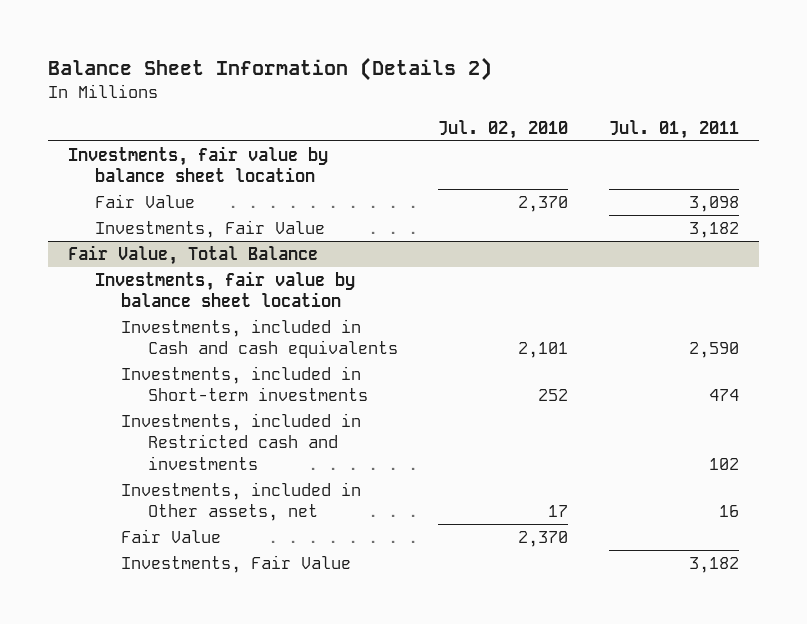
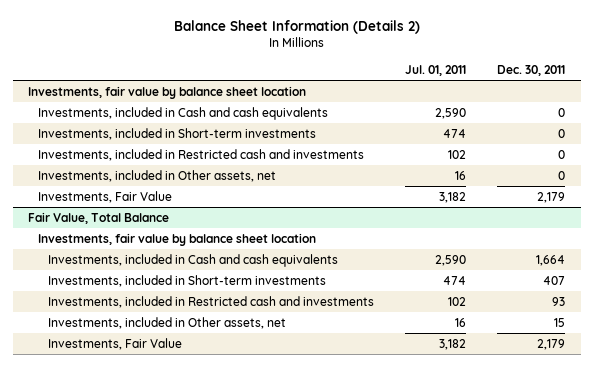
[438,119,569,139] Jul. 02, 2010 -> none
none -> [497,64,566,76] Dec. 30, 2011
[94,193,195,208] Fair Value -> none
none -> [38,106,329,120] Investments, included in Cash and cash equivalents
none -> [38,127,317,140] Investments, included in Short-term investments
none -> [38,148,365,161] Investments, included in Restricted cash and investments
none -> [38,169,277,182] Investments, included in Other assets, net
[121,528,222,543] Fair Value -> none

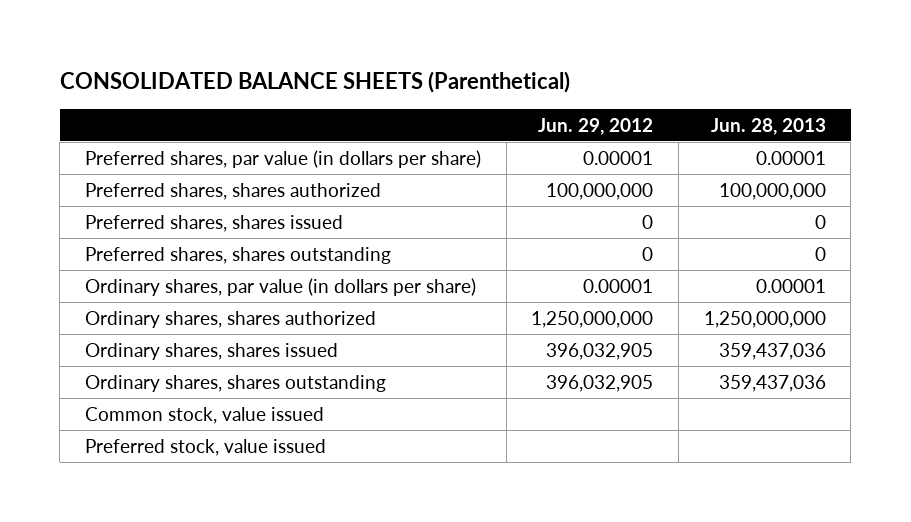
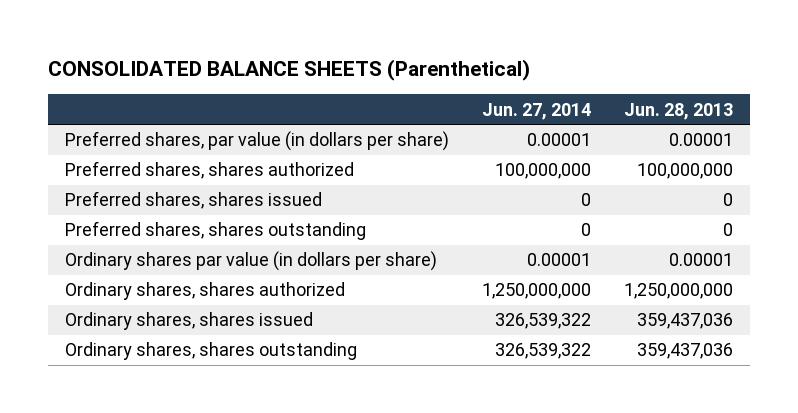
[538,117,654,135] Jun. 29, 2012 -> none
none -> [482,102,592,120] Jun. 27, 2014
[84,278,476,297] Ordinary shares, par value (in dollars per share) -> [64,251,437,272] Ordinary shares par value (in dollars per share)
[84,407,324,425] Common stock, value issued -> none
[84,439,326,457] Preferred stock, value issued -> none

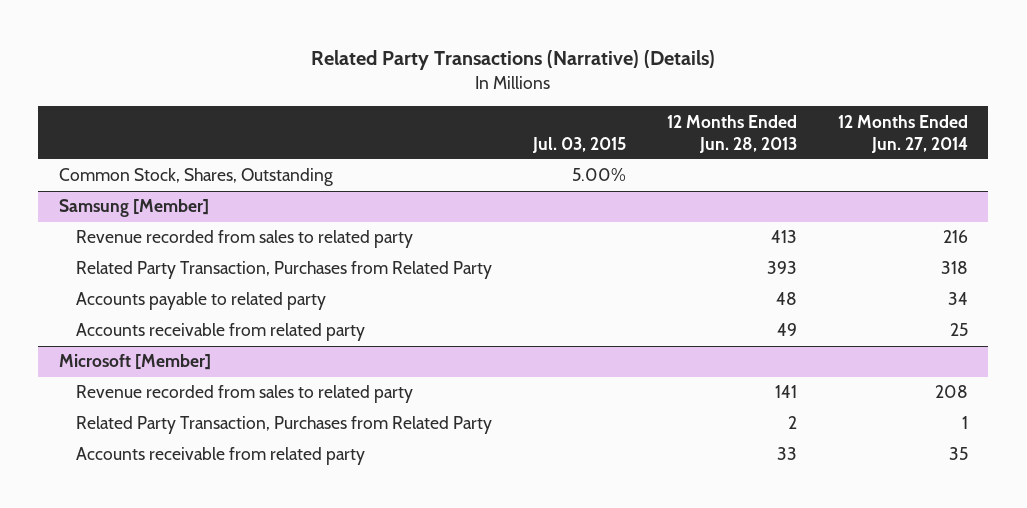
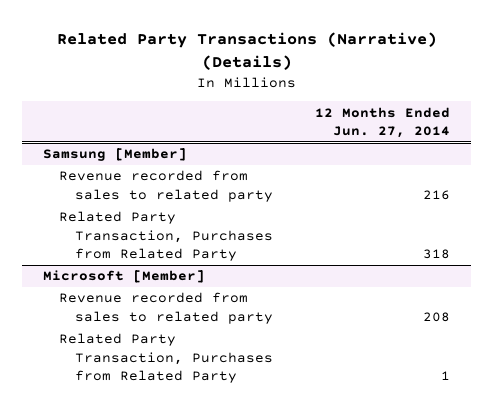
[532,136,627,153] Jul. 03, 2015 -> none
[666,114,797,153] 12 Months Ended Jun. 28, 2013 -> none
[58,168,333,187] Common Stock, Shares, Outstanding -> none
[76,292,327,311] Accounts payable to related party -> none
[76,323,366,342] Accounts receivable from related party -> none
[76,447,366,466] Accounts receivable from related party -> none

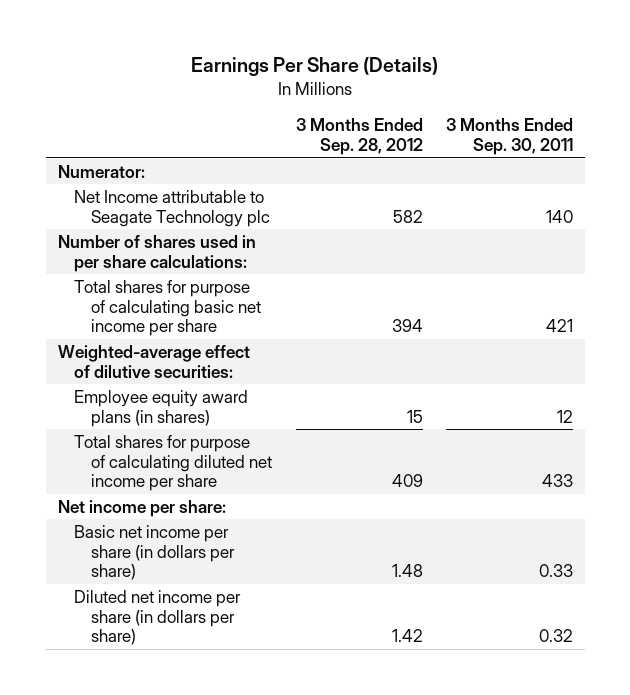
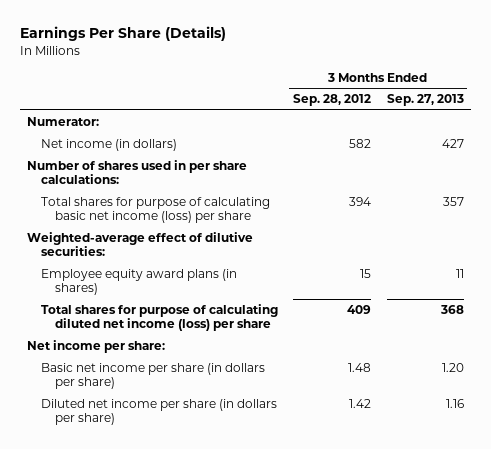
[445,118,573,156] 3 Months Ended Sep. 30, 2011 -> none
none -> [386,94,464,107] Sep. 27, 2013
[74,189,271,227] Net Income attributable to Seagate Technology plc -> [41,139,178,152] Net income (in dollars)
[74,279,262,337] Total shares for purpose of calculating basic net income per share -> [41,197,271,224] Total shares for purpose of calculating basic net income (loss) per share
[74,434,273,492] Total shares for purpose of calculating diluted net income per share -> [41,304,279,332] Total shares for purpose of calculating diluted net income (loss) per share

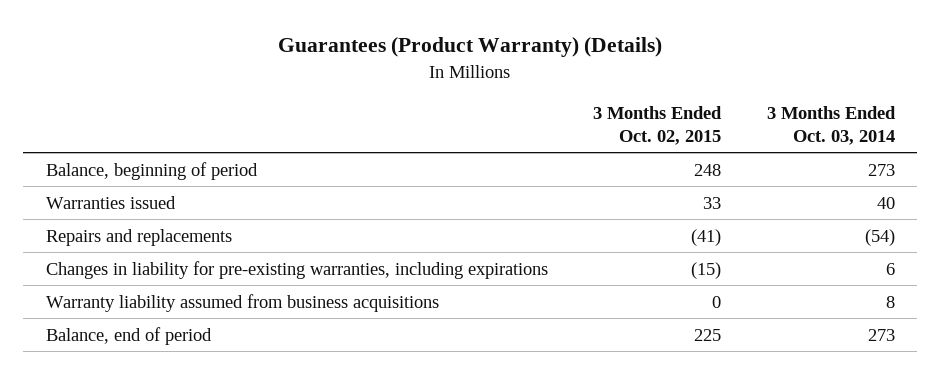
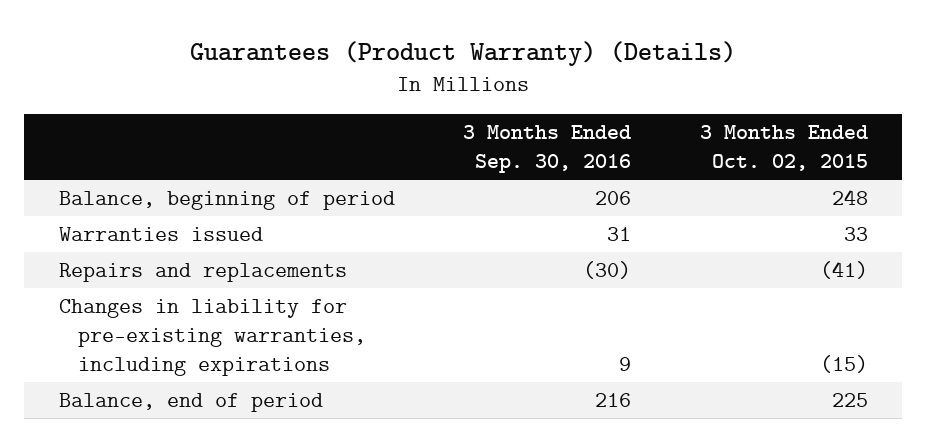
[766,105,896,145] 3 Months Ended Oct. 03, 2014 -> none
none -> [463,125,632,174] 3 Months Ended Sep. 30, 2016
[46,293,440,312] Warranty liability assumed from business acquisitions -> none

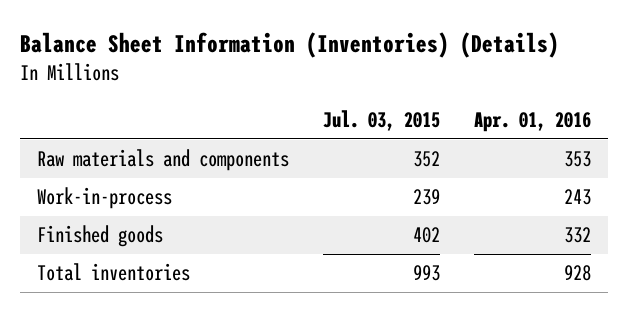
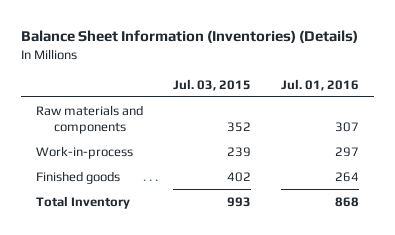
[473,112,591,133] Apr. 01, 2016 -> none
none -> [281,78,360,91] Jul. 01, 2016
[36,263,190,282] Total inventories -> [35,195,130,209] Total Inventory

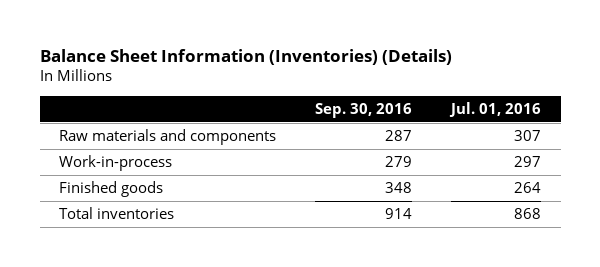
[173,78,252,91] Jul. 03, 2015 -> none
none -> [315,103,413,119] Sep. 30, 2016
[35,195,130,209] Total Inventory -> [59,207,175,220] Total inventories

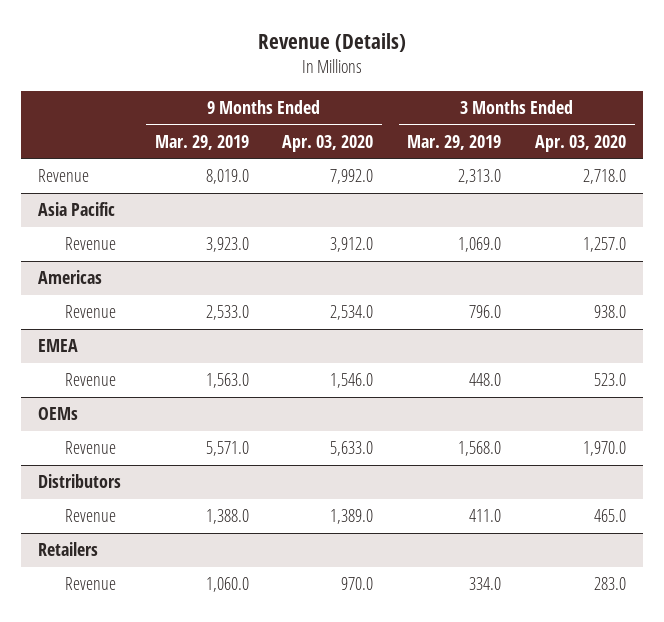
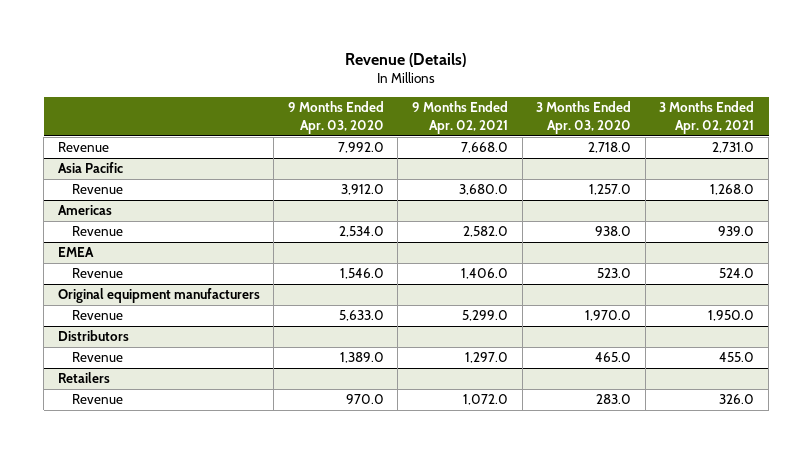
[154,134,249,150] Mar. 29, 2019 -> none
[407,134,502,150] Mar. 29, 2019 -> none
none -> [412,101,509,134] 9 Months Ended Apr. 02, 2021
none -> [659,101,755,134] 3 Months Ended Apr. 02, 2021
[37,407,78,421] OEMs -> [57,288,260,304] Original equipment manufacturers

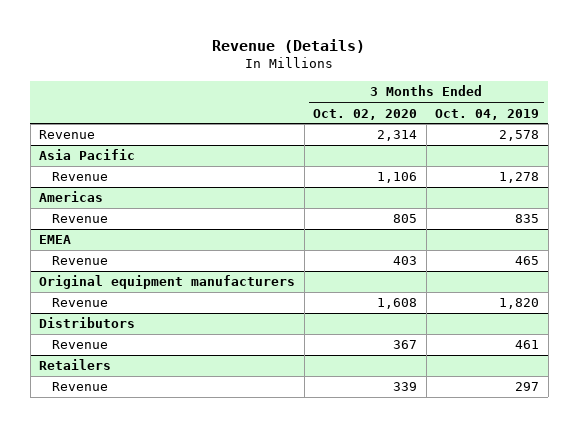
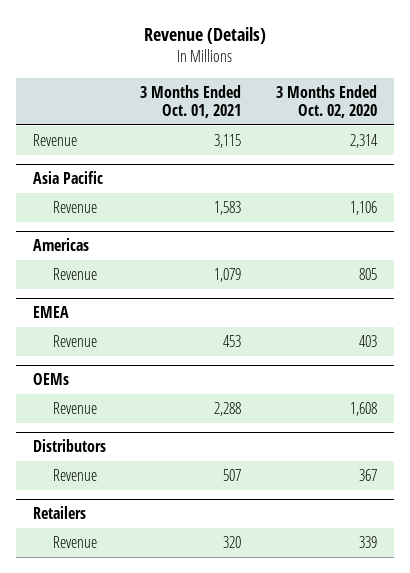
[435,108,540,120] Oct. 04, 2019 -> none
none -> [140,84,242,119] 3 Months Ended Oct. 01, 2021
[39,275,296,290] Original equipment manufacturers -> [33,373,70,386] OEMs

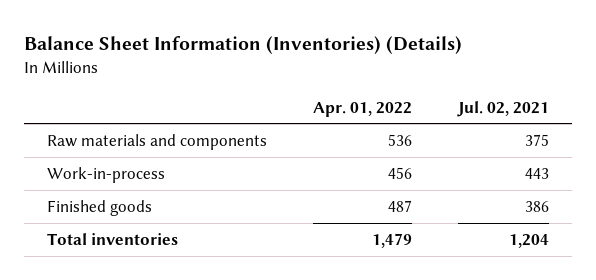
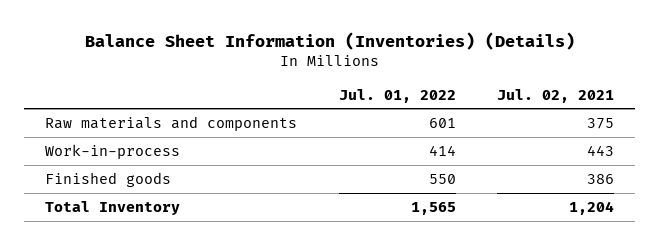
[312,101,412,117] Apr. 01, 2022 -> none
none -> [338,88,456,103] Jul. 01, 2022
[46,233,178,246] Total inventories -> [45,201,181,216] Total Inventory

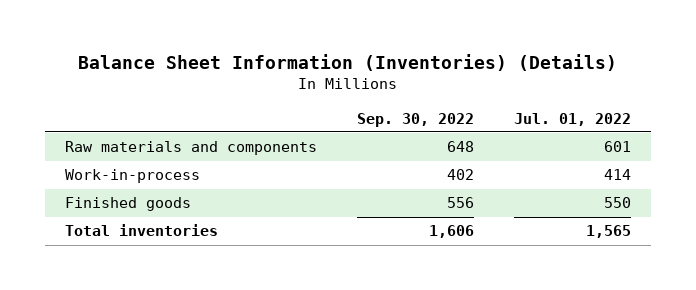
[497,88,615,103] Jul. 02, 2021 -> none
none -> [357,112,475,127] Sep. 30, 2022
[45,201,181,216] Total Inventory -> [65,224,219,237] Total inventories

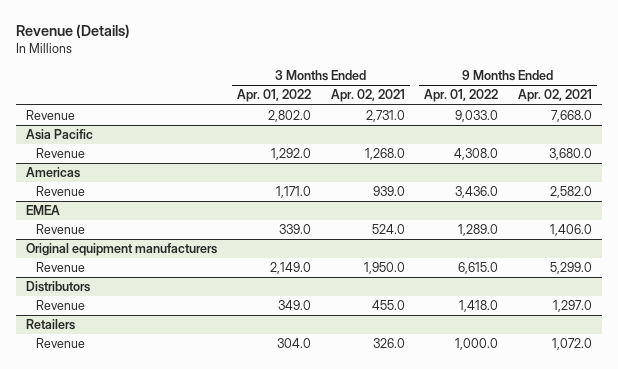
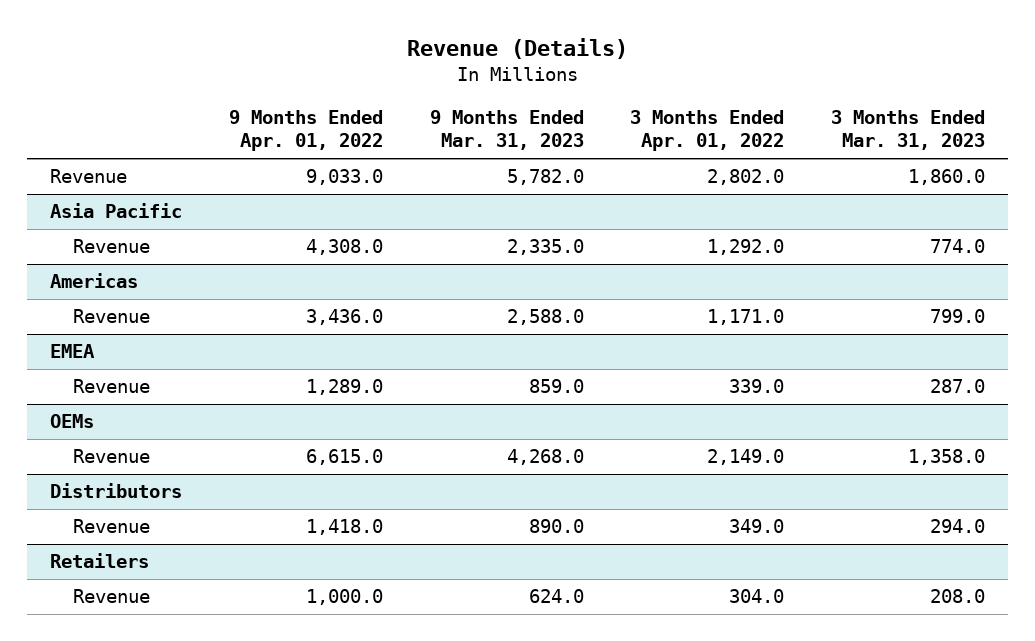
[330,89,405,103] Apr. 02, 2021 -> none
[518,89,593,103] Apr. 02, 2021 -> none
none -> [429,109,584,151] 9 Months Ended Mar. 31, 2023
none -> [830,109,985,151] 3 Months Ended Mar. 31, 2023
[26,243,218,257] Original equipment manufacturers -> [50,414,95,429] OEMs

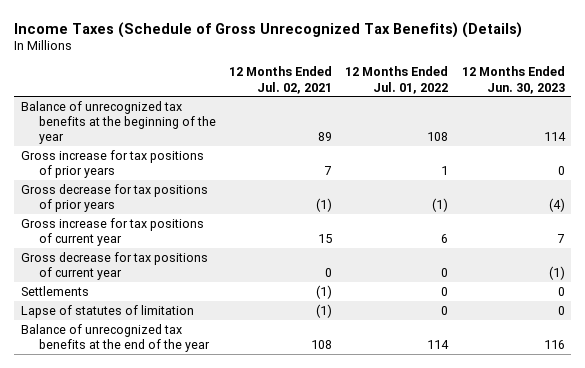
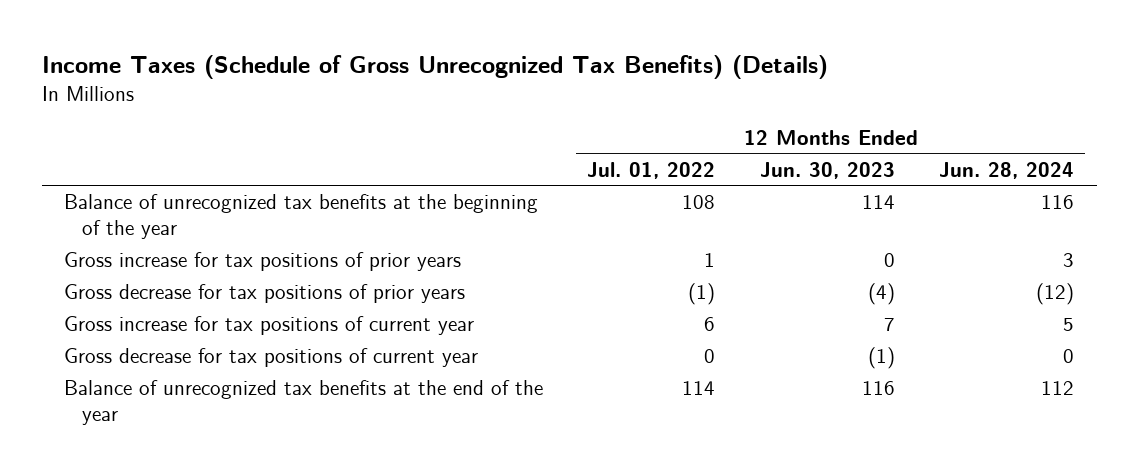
[229,66,333,94] 12 Months Ended Jul. 02, 2021 -> none
none -> [939,161,1075,179] Jun. 28, 2024
[20,285,89,296] Settlements -> none
[20,304,194,318] Lapse of statutes of limitation -> none

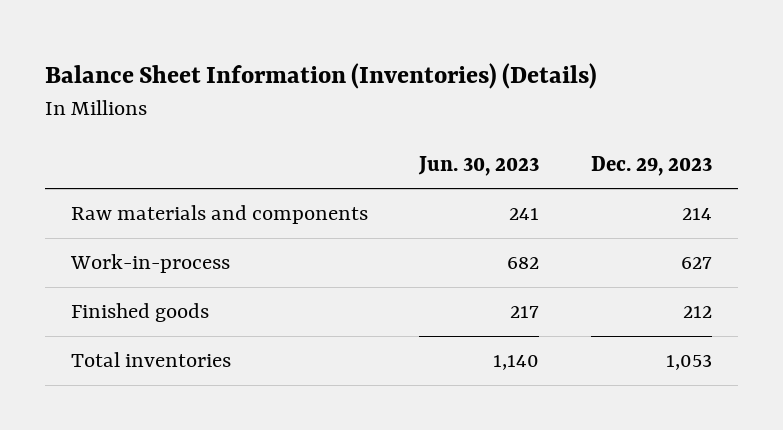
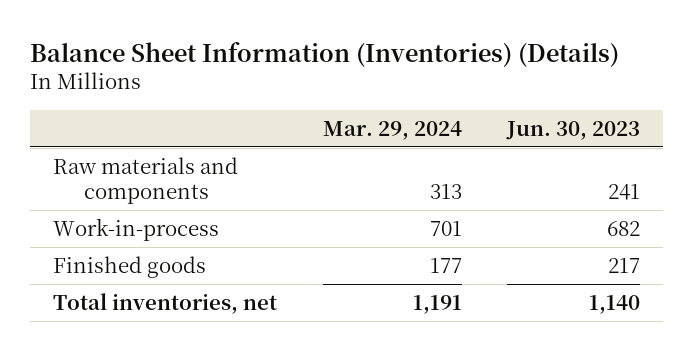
[590,155,712,176] Dec. 29, 2023 -> none
none -> [322,120,462,140] Mar. 29, 2024
[70,352,231,368] Total inventories -> [53,292,278,314] Total inventories, net

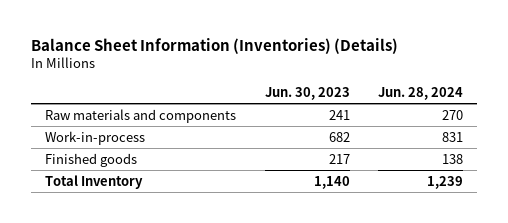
[322,120,462,140] Mar. 29, 2024 -> none
none -> [378,87,464,101] Jun. 28, 2024
[53,292,278,314] Total inventories, net -> [45,174,144,189] Total Inventory

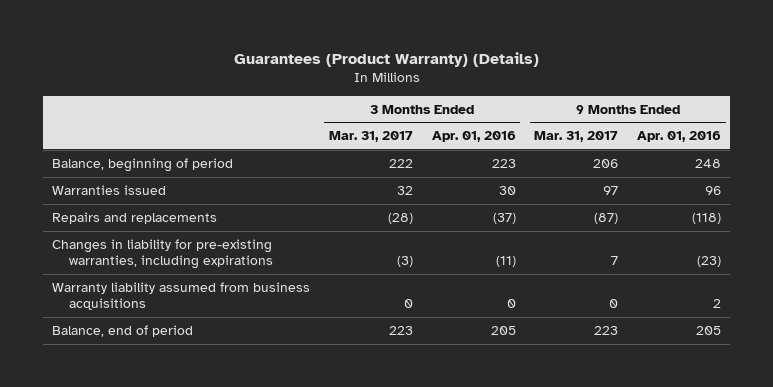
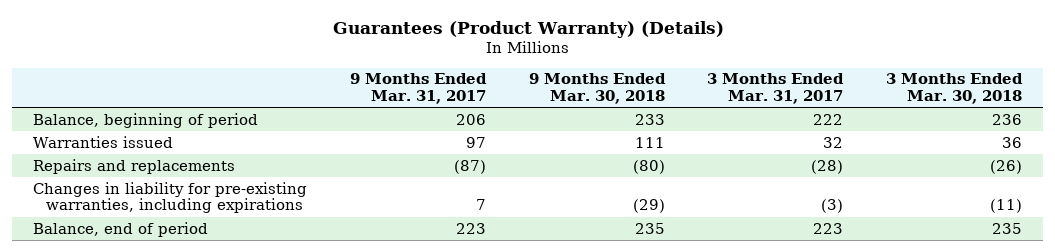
[431,131,516,143] Apr. 01, 2016 -> none
[636,131,721,143] Apr. 01, 2016 -> none
none -> [528,73,666,105] 9 Months Ended Mar. 30, 2018
none -> [885,73,1023,105] 3 Months Ended Mar. 30, 2018
[52,281,311,311] Warranty liability assumed from business acquisitions -> none

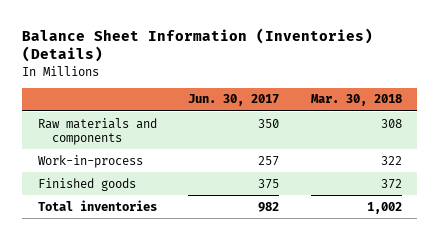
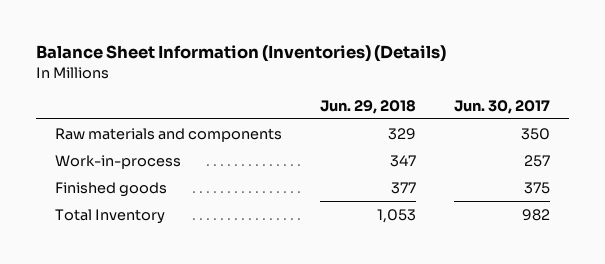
[310,94,402,107] Mar. 30, 2018 -> none
none -> [319,99,416,114] Jun. 29, 2018
[37,199,157,211] Total inventories -> [54,208,165,224] Total Inventory

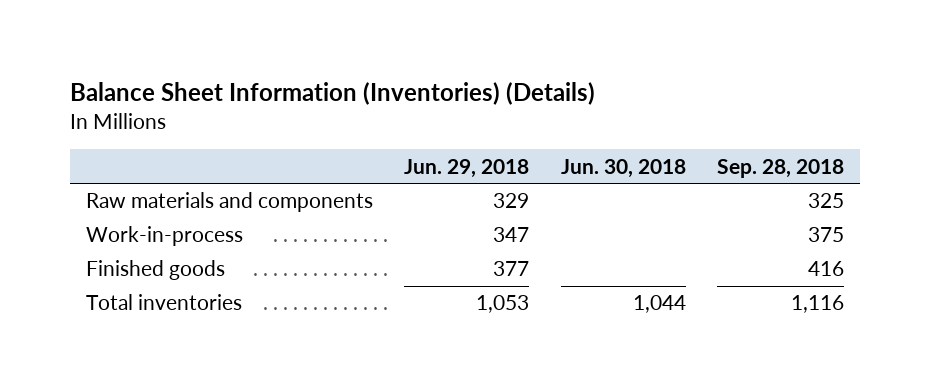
[454,99,551,114] Jun. 30, 2017 -> none
none -> [560,158,686,178] Jun. 30, 2018
none -> [717,158,845,178] Sep. 28, 2018
[54,208,165,224] Total Inventory -> [85,294,242,311] Total inventories

